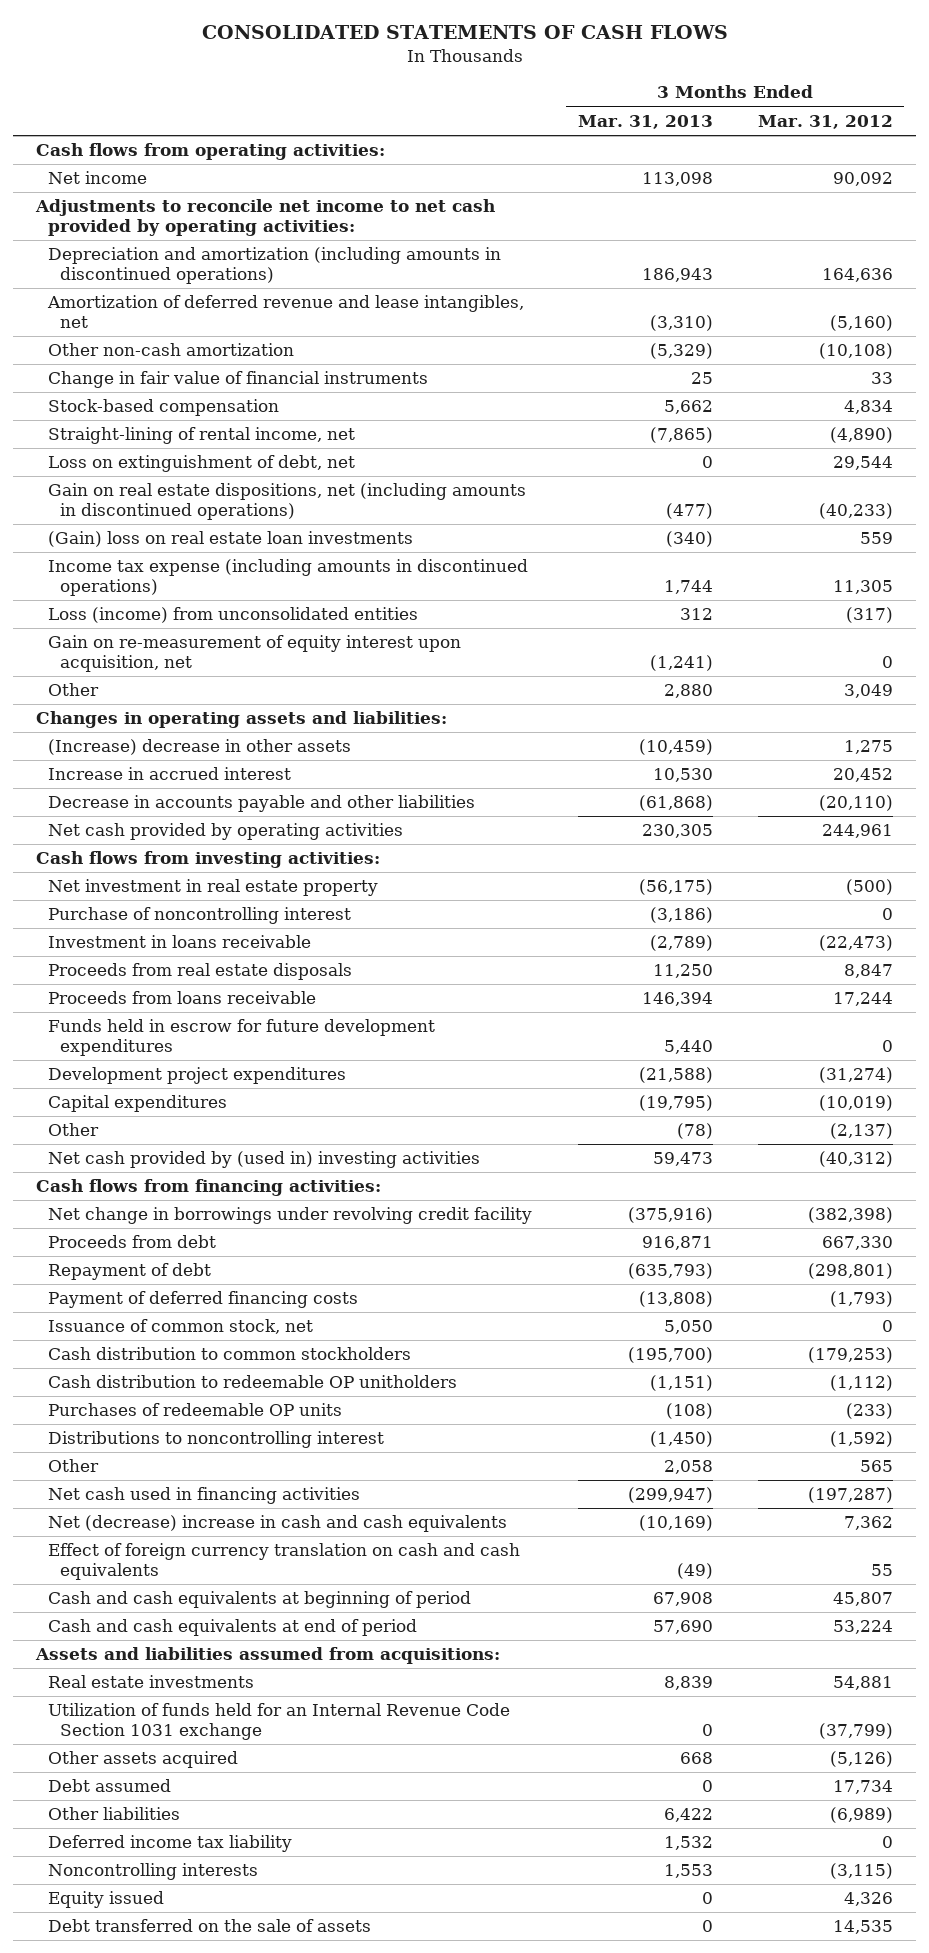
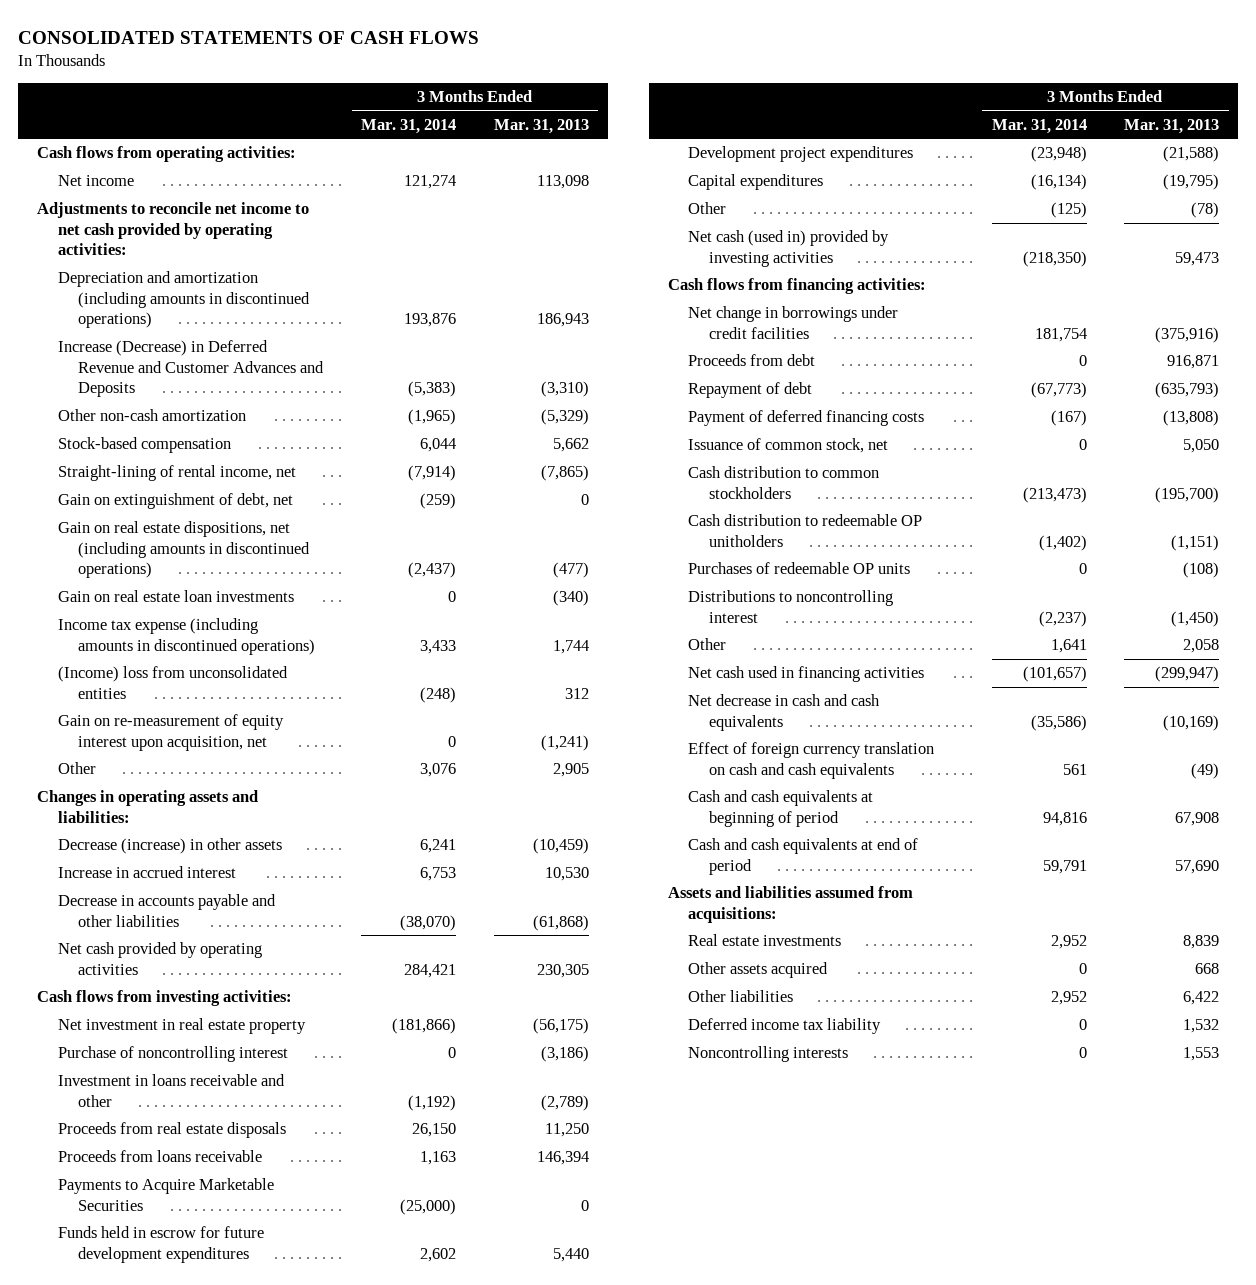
[758,114,894,129] Mar. 31, 2012 -> none
none -> [360,118,456,134] Mar. 31, 2014
[46,295,524,328] Amortization of deferred revenue and lease intangibles, net -> [57,340,325,398] Increase (Decrease) in Deferred Revenue and Customer Advances and Deposits
[47,371,428,389] Change in fair value of financial instruments -> none
[47,455,355,473] Loss on extinguishment of debt, net -> [57,493,293,510] Gain on extinguishment of debt, net
[47,531,413,548] (Gain) loss on real estate loan investments -> [57,590,294,603] Gain on real estate loan investments
[47,607,418,624] Loss (income) from unconsolidated entities -> [57,666,288,699] (Income) loss from unconsolidated entities
[663,684,713,699] 2,880 -> [552,763,589,778] 2,905
[47,739,351,756] (Increase) decrease in other assets -> [57,838,282,855] Decrease (increase) in other assets
[47,935,311,949] Investment in loans receivable -> [57,1074,285,1107] Investment in loans receivable and other
none -> [57,1178,274,1211] Payments to Acquire Marketable Securities
[47,1151,480,1169] Net cash provided by (used in) investing activities -> [688,230,890,267] Net cash (used in) provided by investing activities
[47,1207,532,1225] Net change in borrowings under revolving credit facility -> [688,306,899,339] Net change in borrowings under credit facilities
[47,1515,507,1533] Net (decrease) increase in cash and cash equivalents -> [688,694,881,731] Net decrease in cash and cash equivalents
[47,1703,510,1740] Utilization of funds held for an Internal Revenue Code Section 1031 exchange -> none
[47,1779,171,1793] Debt assumed -> none
[47,1891,164,1909] Equity issued -> none
[47,1919,371,1933] Debt transferred on the sale of assets -> none

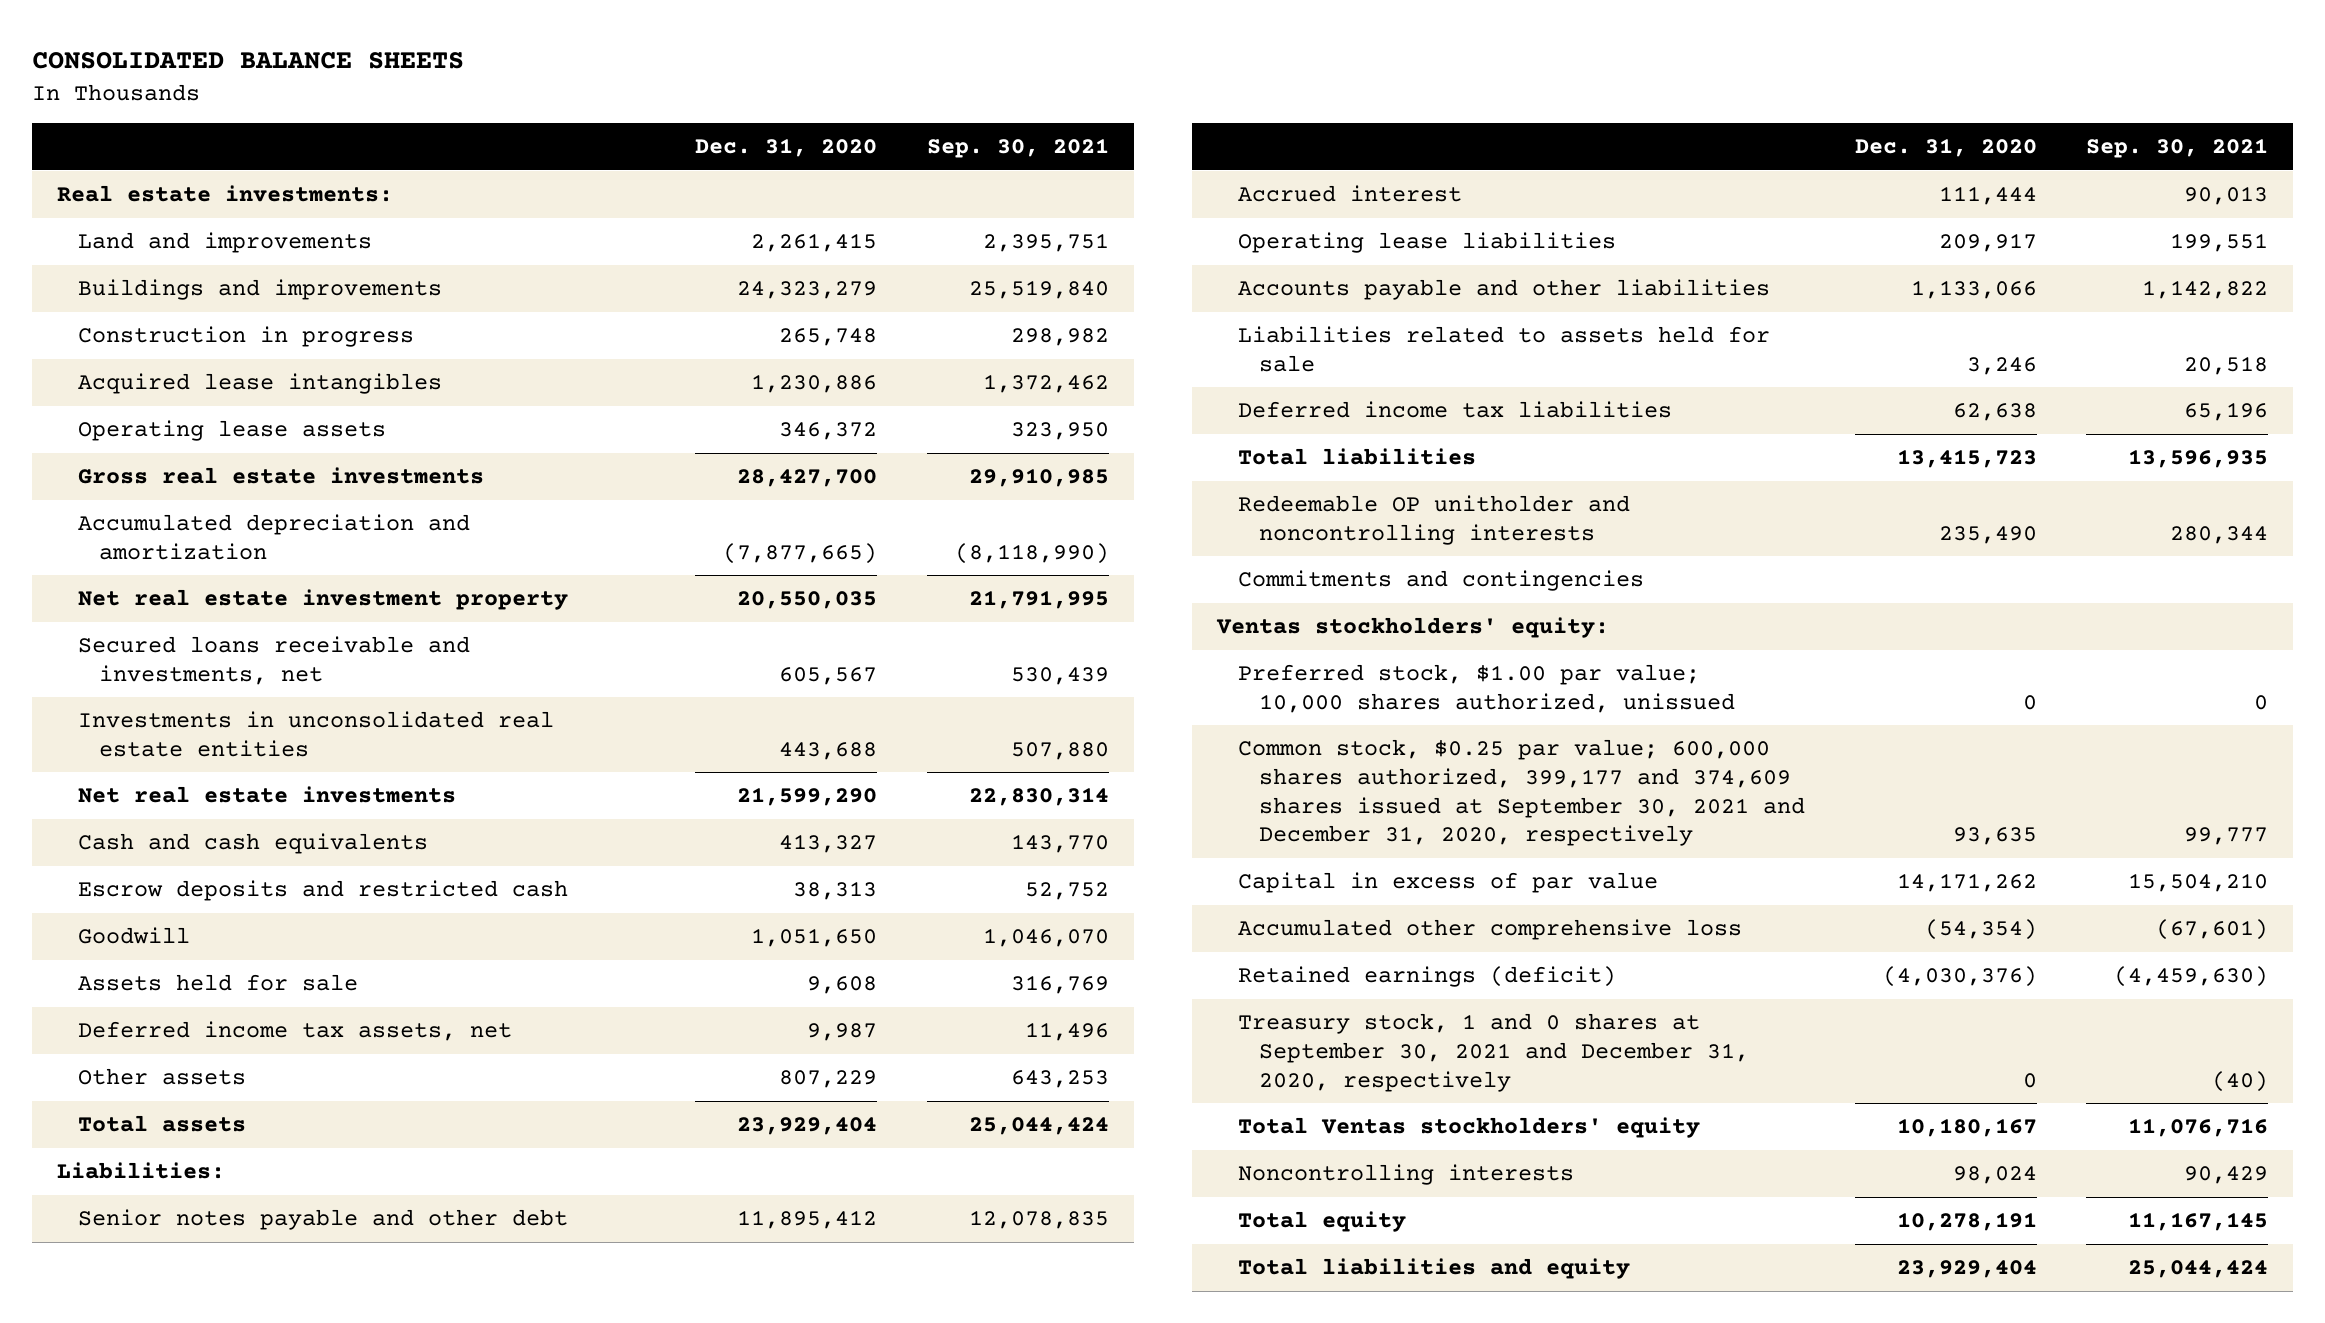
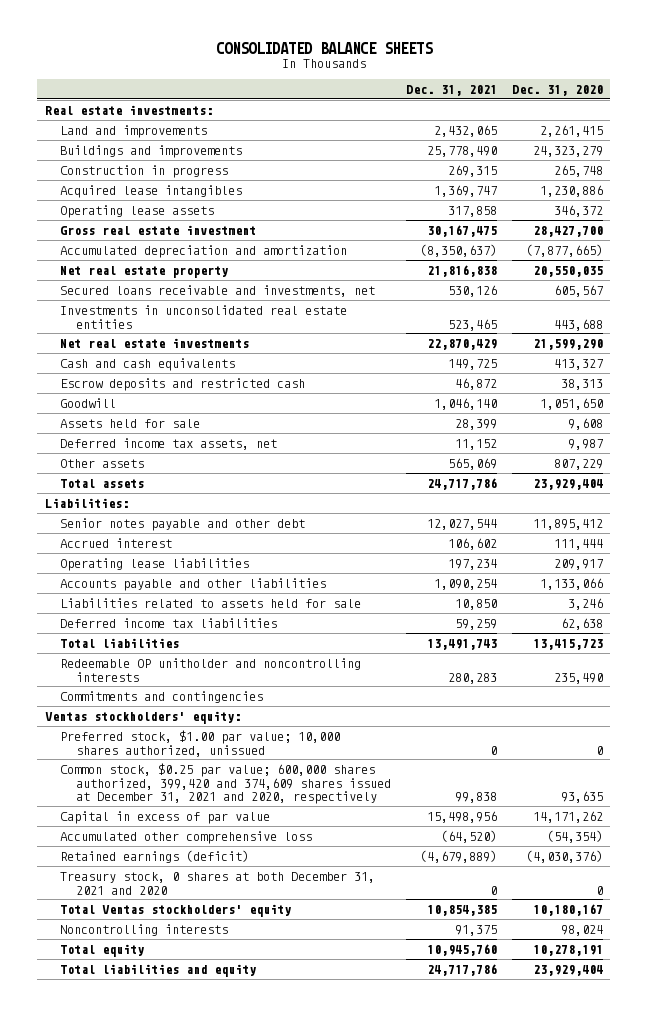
[926,138,1109,159] Sep. 30, 2021 -> none
none -> [405,84,497,96] Dec. 31, 2021
[78,467,485,485] Gross real estate investments -> [60,224,257,235] Gross real estate investment
[78,589,569,611] Net real estate investment property -> [60,265,229,278] Net real estate property
[1237,739,1805,847] Common stock, $0.25 par value; 600,000 shares authorized, 399,177 and 374,609 shares issued at September 30, 2021 and December 31, 2020, respectively -> [60,762,392,805] Common stock, $0.25 par value; 600,000 shares authorized, 399,420 and 374,609 shares issued at December 31, 2021 and 2020, respectively
[1237,1013,1749,1092] Treasury stock, 1 and 0 shares at September 30, 2021 and December 31, 2020, respectively -> [60,871,376,895] Treasury stock, 0 shares at both December 31, 2021 and 2020

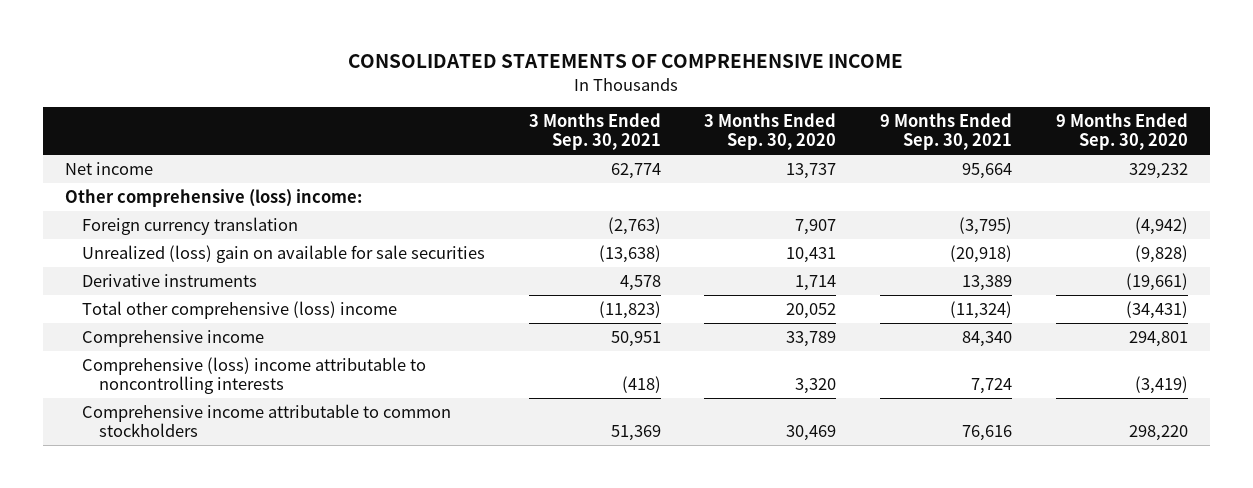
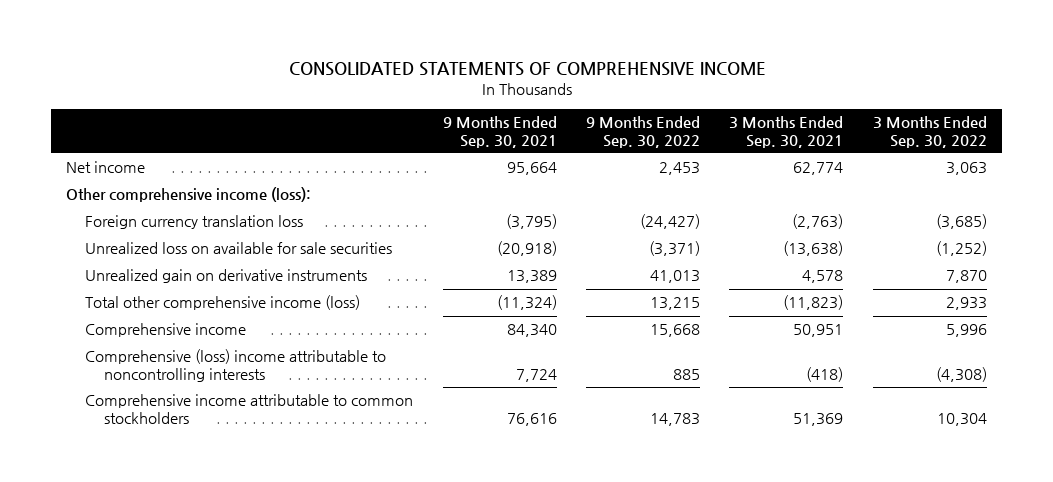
[704,113,837,151] 3 Months Ended Sep. 30, 2020 -> none
[1056,113,1189,151] 9 Months Ended Sep. 30, 2020 -> none
none -> [586,116,701,148] 9 Months Ended Sep. 30, 2022
none -> [872,116,987,148] 3 Months Ended Sep. 30, 2022
[64,189,362,208] Other comprehensive (loss) income: -> [66,187,312,203] Other comprehensive income (loss):
[81,217,298,236] Foreign currency translation -> [85,215,304,230] Foreign currency translation loss
[81,245,485,264] Unrealized (loss) gain on available for sale securities -> [85,242,393,255] Unrealized loss on available for sale securities
[81,274,257,288] Derivative instruments -> [85,269,368,284] Unrealized gain on derivative instruments
[81,301,397,320] Total other comprehensive (loss) income -> [85,295,361,311] Total other comprehensive income (loss)

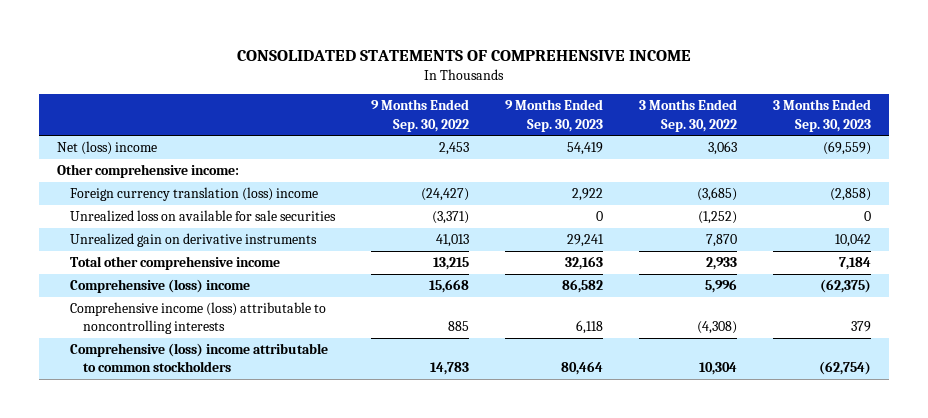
[442,116,557,148] 9 Months Ended Sep. 30, 2021 -> none
[729,116,844,148] 3 Months Ended Sep. 30, 2021 -> none
none -> [505,99,604,132] 9 Months Ended Sep. 30, 2023
none -> [773,99,872,132] 3 Months Ended Sep. 30, 2023
[66,161,146,174] Net income -> [56,141,157,156] Net (loss) income
[66,187,312,203] Other comprehensive income (loss): -> [56,164,239,179] Other comprehensive income:
[85,215,304,230] Foreign currency translation loss -> [70,187,319,202] Foreign currency translation (loss) income
[85,295,361,311] Total other comprehensive income (loss) -> [70,256,281,271] Total other comprehensive income
[85,323,247,338] Comprehensive income -> [70,279,251,294] Comprehensive (loss) income
[85,349,387,382] Comprehensive (loss) income attributable to noncontrolling interests -> [70,302,327,335] Comprehensive income (loss) attributable to noncontrolling interests
[85,394,414,424] Comprehensive income attributable to common stockholders -> [70,343,329,373] Comprehensive (loss) income attributable to common stockholders

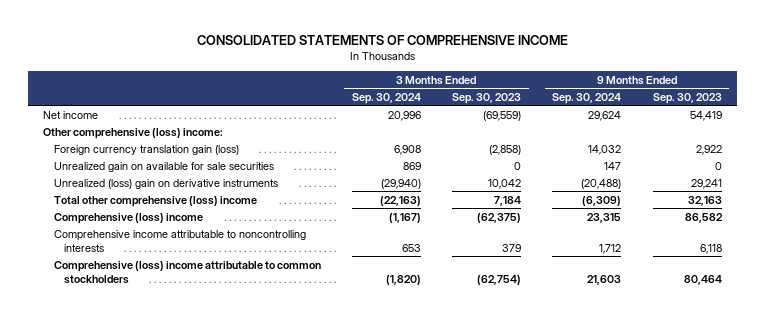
[371,99,470,132] 9 Months Ended Sep. 30, 2022 -> none
[639,99,738,132] 3 Months Ended Sep. 30, 2022 -> none
none -> [351,92,421,104] Sep. 30, 2024
none -> [552,92,622,104] Sep. 30, 2024
[56,141,157,156] Net (loss) income -> [43,110,99,119] Net income
[56,164,239,179] Other comprehensive income: -> [43,127,224,139] Other comprehensive (loss) income:
[70,187,319,202] Foreign currency translation (loss) income -> [53,144,239,155] Foreign currency translation gain (loss)
[70,210,337,223] Unrealized loss on available for sale securities -> [53,161,274,172] Unrealized gain on available for sale securities
[70,233,318,248] Unrealized gain on derivative instruments -> [53,178,278,189] Unrealized (loss) gain on derivative instruments
[70,256,281,271] Total other comprehensive income -> [53,195,257,207] Total other comprehensive (loss) income
[70,302,327,335] Comprehensive income (loss) attributable to noncontrolling interests -> [53,229,306,252] Comprehensive income attributable to noncontrolling interests

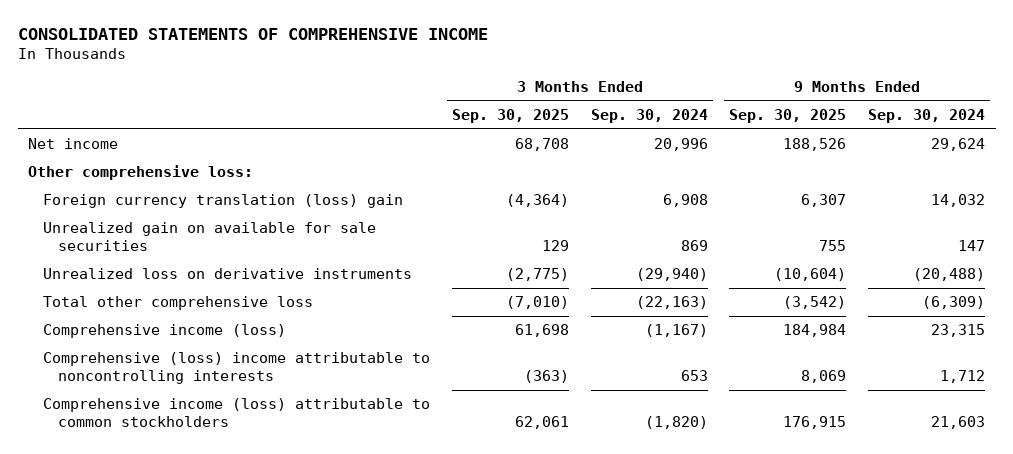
[452,92,522,104] Sep. 30, 2023 -> none
[652,92,722,104] Sep. 30, 2023 -> none
none -> [452,109,570,124] Sep. 30, 2025
none -> [729,109,847,124] Sep. 30, 2025
[43,127,224,139] Other comprehensive (loss) income: -> [28,165,254,181] Other comprehensive loss:
[53,144,239,155] Foreign currency translation gain (loss) -> [43,194,404,209] Foreign currency translation (loss) gain
[53,178,278,189] Unrealized (loss) gain on derivative instruments -> [43,268,413,280] Unrealized loss on derivative instruments
[53,195,257,207] Total other comprehensive (loss) income -> [43,296,314,311] Total other comprehensive loss
[53,212,203,224] Comprehensive (loss) income -> [43,324,287,339] Comprehensive income (loss)
[53,229,306,252] Comprehensive income attributable to noncontrolling interests -> [43,352,431,385] Comprehensive (loss) income attributable to noncontrolling interests
[53,260,321,284] Comprehensive (loss) income attributable to common stockholders -> [43,398,431,428] Comprehensive income (loss) attributable to common stockholders

